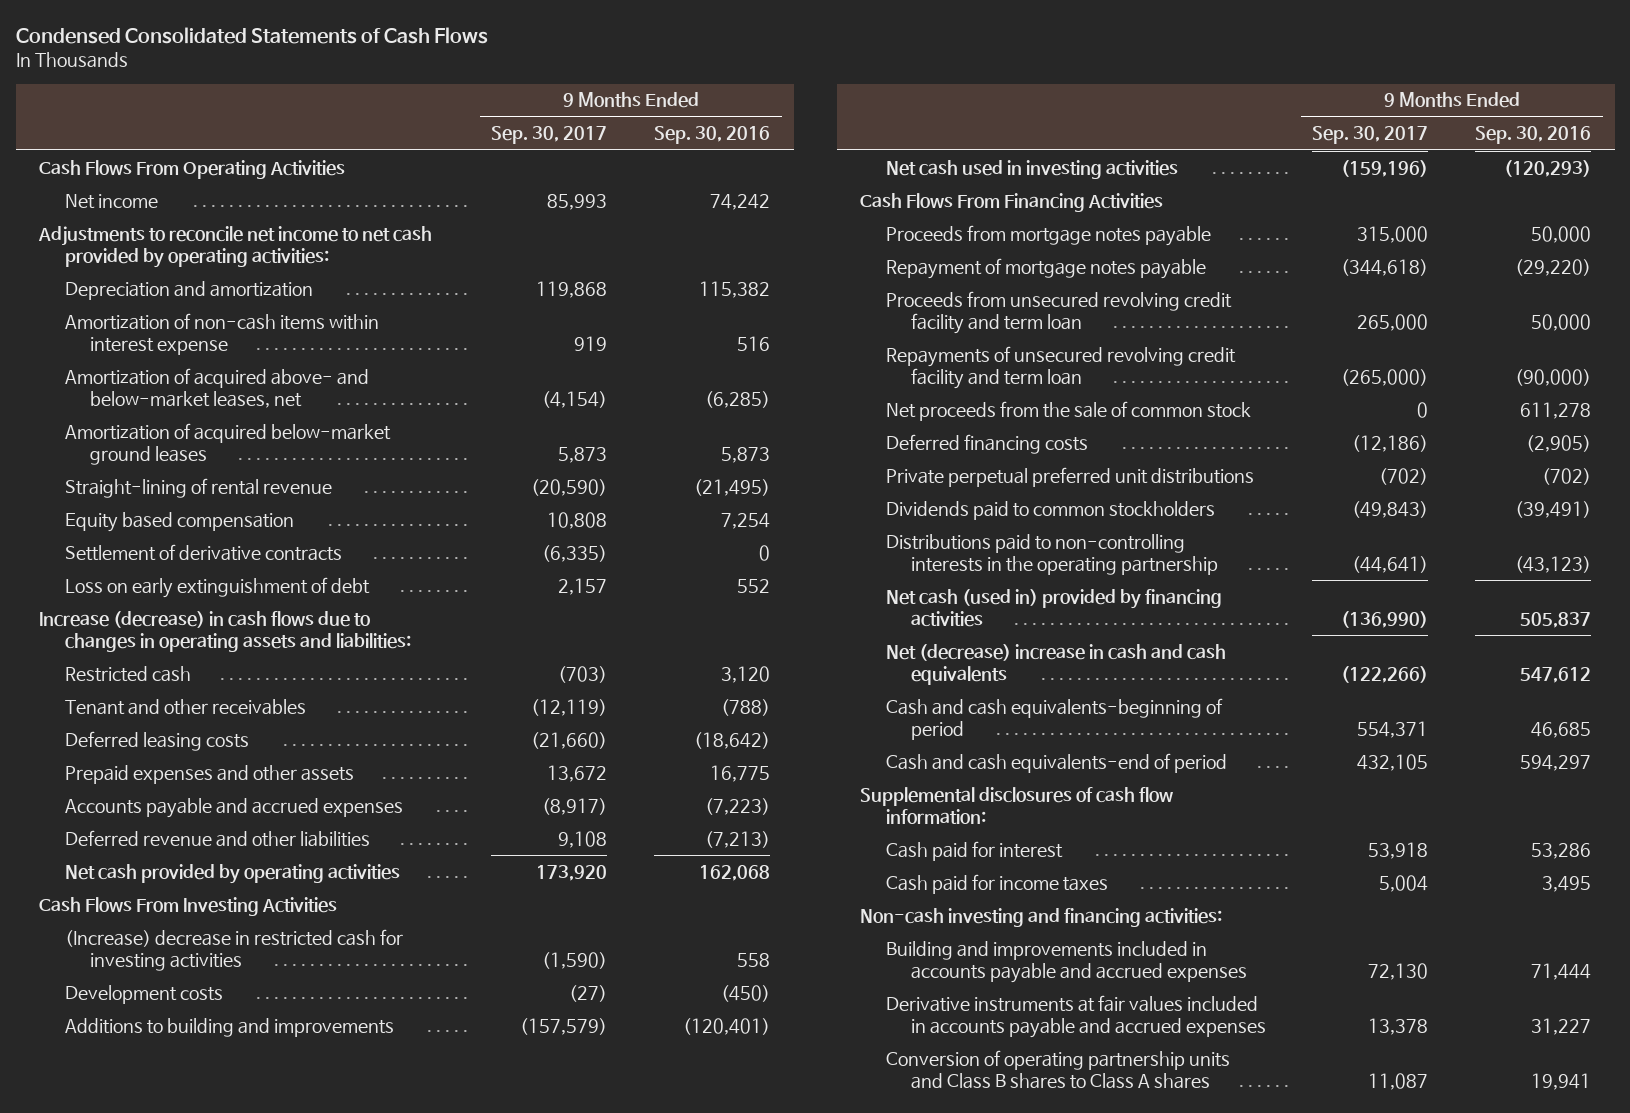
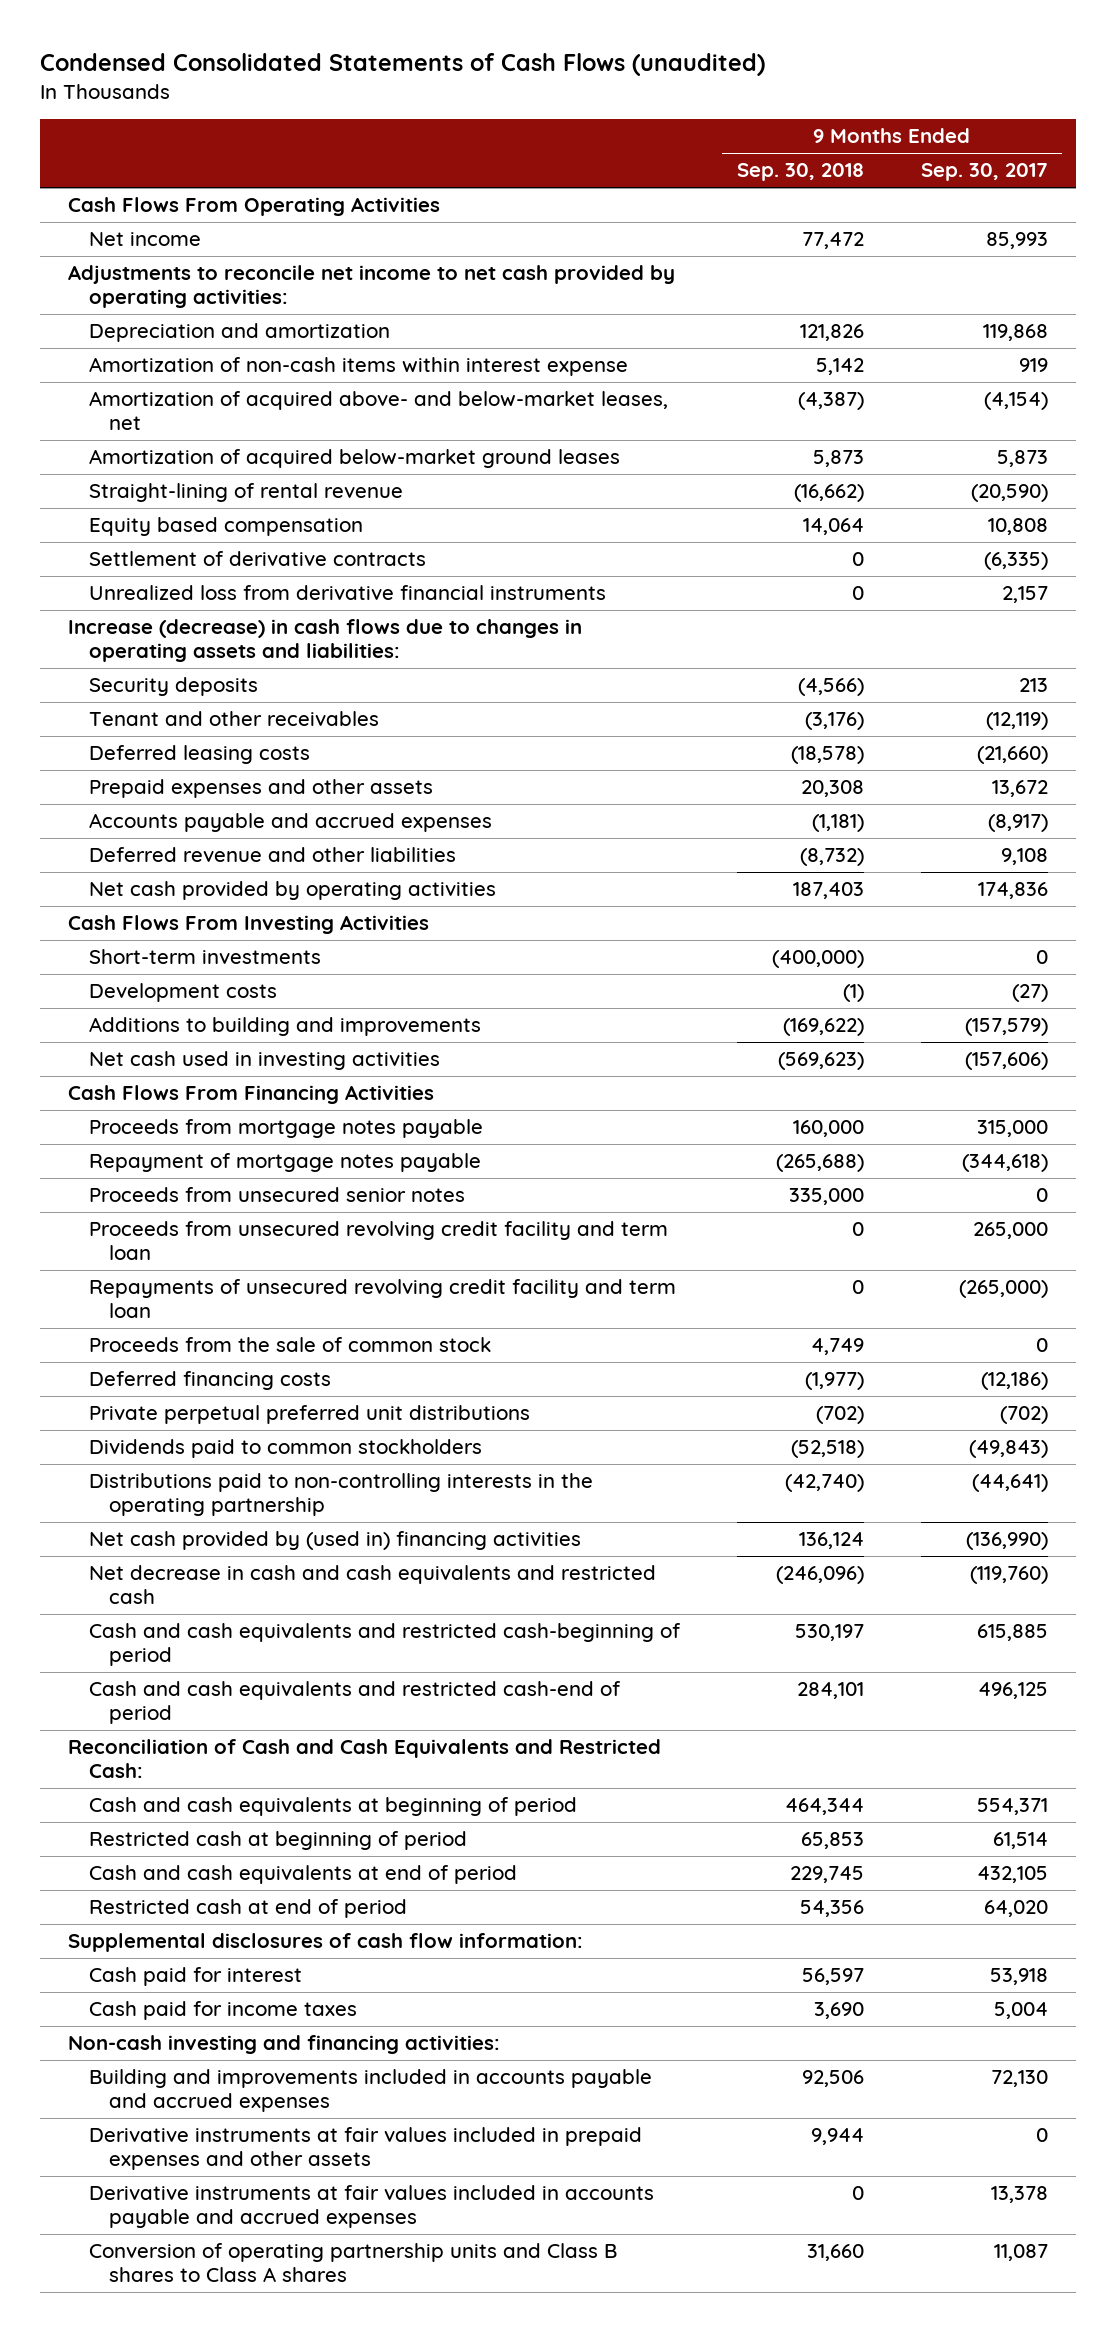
[15,26,488,44] Condensed Consolidated Statements of Cash Flows -> [39,53,765,77] Condensed Consolidated Statements of Cash Flows (unaudited)
[654,126,771,145] Sep. 30, 2016 -> none
none -> [736,163,864,182] Sep. 30, 2018
[64,576,370,598] Loss on early extinguishment of debt -> [88,585,606,601] Unrealized loss from derivative financial instruments
[64,665,191,682] Restricted cash -> none
none -> [88,677,258,697] Security deposits
[536,864,608,881] 173,920 -> [977,882,1048,900] 174,836
[64,928,403,972] (Increase) decrease in restricted cash for investing activities -> none
none -> [88,949,321,965] Short-term investments
[1341,159,1429,177] (159,196) -> [964,1052,1048,1071] (157,606)
none -> [88,1187,465,1203] Proceeds from unsecured senior notes
[885,400,1251,421] Net proceeds from the sale of common stock -> [88,1337,491,1353] Proceeds from the sale of common stock
[885,588,1222,628] Net cash (used in) provided by financing activities -> [88,1531,581,1551] Net cash provided by (used in) financing activities
[885,643,1226,686] Net (decrease) increase in cash and cash equivalents -> [88,1565,656,1605] Net decrease in cash and cash equivalents and restricted cash
[1341,666,1429,684] (122,266) -> [969,1566,1048,1585] (119,760)
none -> [88,1623,681,1667] Cash and cash equivalents and restricted cash-beginning of period
none -> [88,1681,621,1725] Cash and cash equivalents and restricted cash-end of period
none -> [68,1739,662,1779] Reconciliation of Cash and Cash Equivalents and Restricted Cash:
[885,697,1223,741] Cash and cash equivalents-beginning of period -> [88,1797,577,1817] Cash and cash equivalents at beginning of period
none -> [88,1831,467,1851] Restricted cash at beginning of period
[885,752,1227,773] Cash and cash equivalents-end of period -> [88,1865,517,1885] Cash and cash equivalents at end of period
none -> [88,1899,407,1919] Restricted cash at end of period
none -> [88,2127,642,2171] Derivative instruments at fair values included in prepaid expenses and other assets

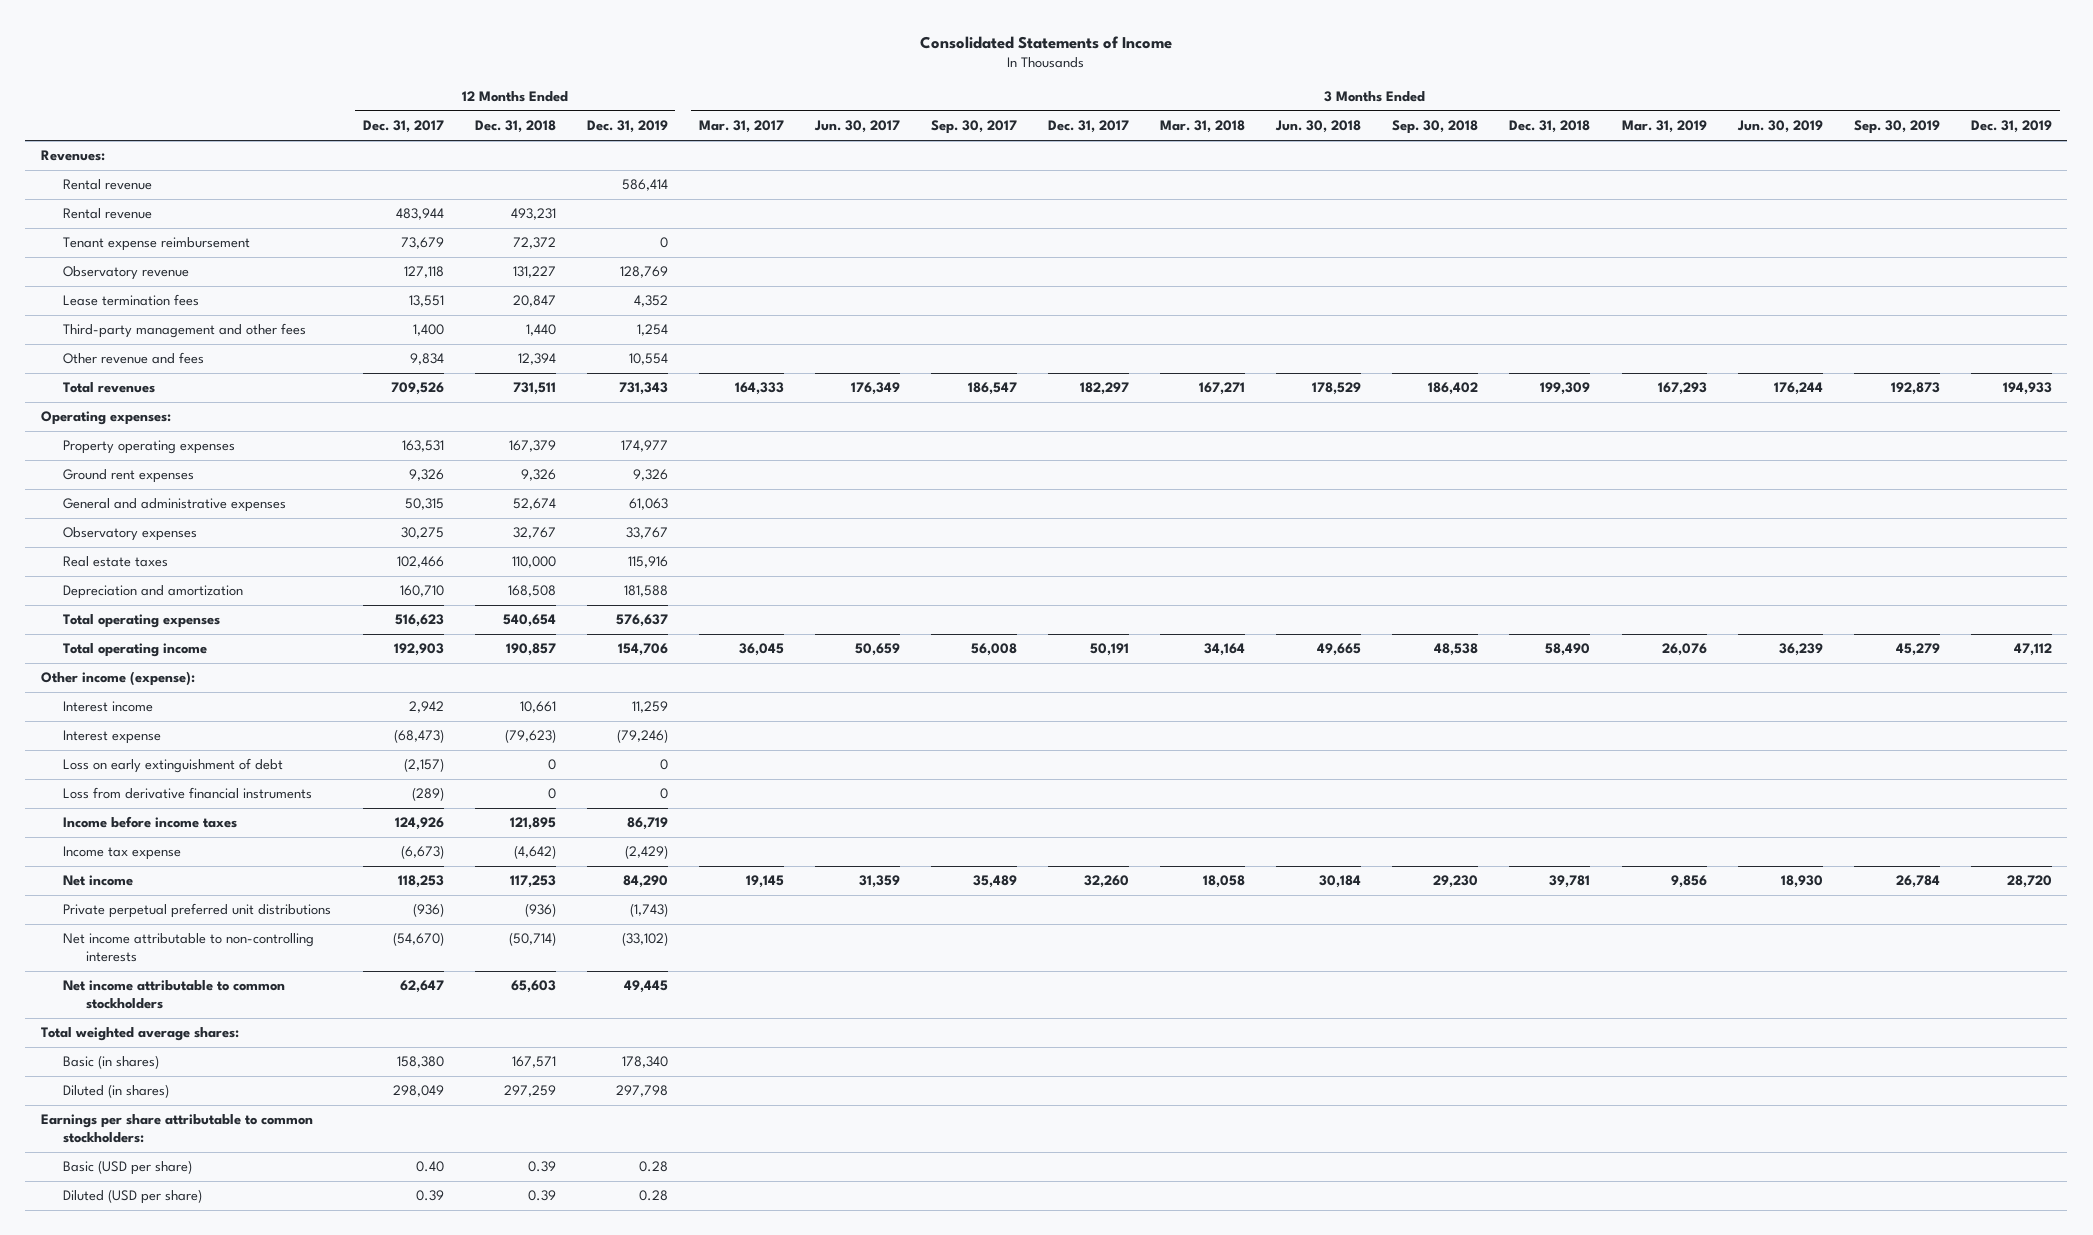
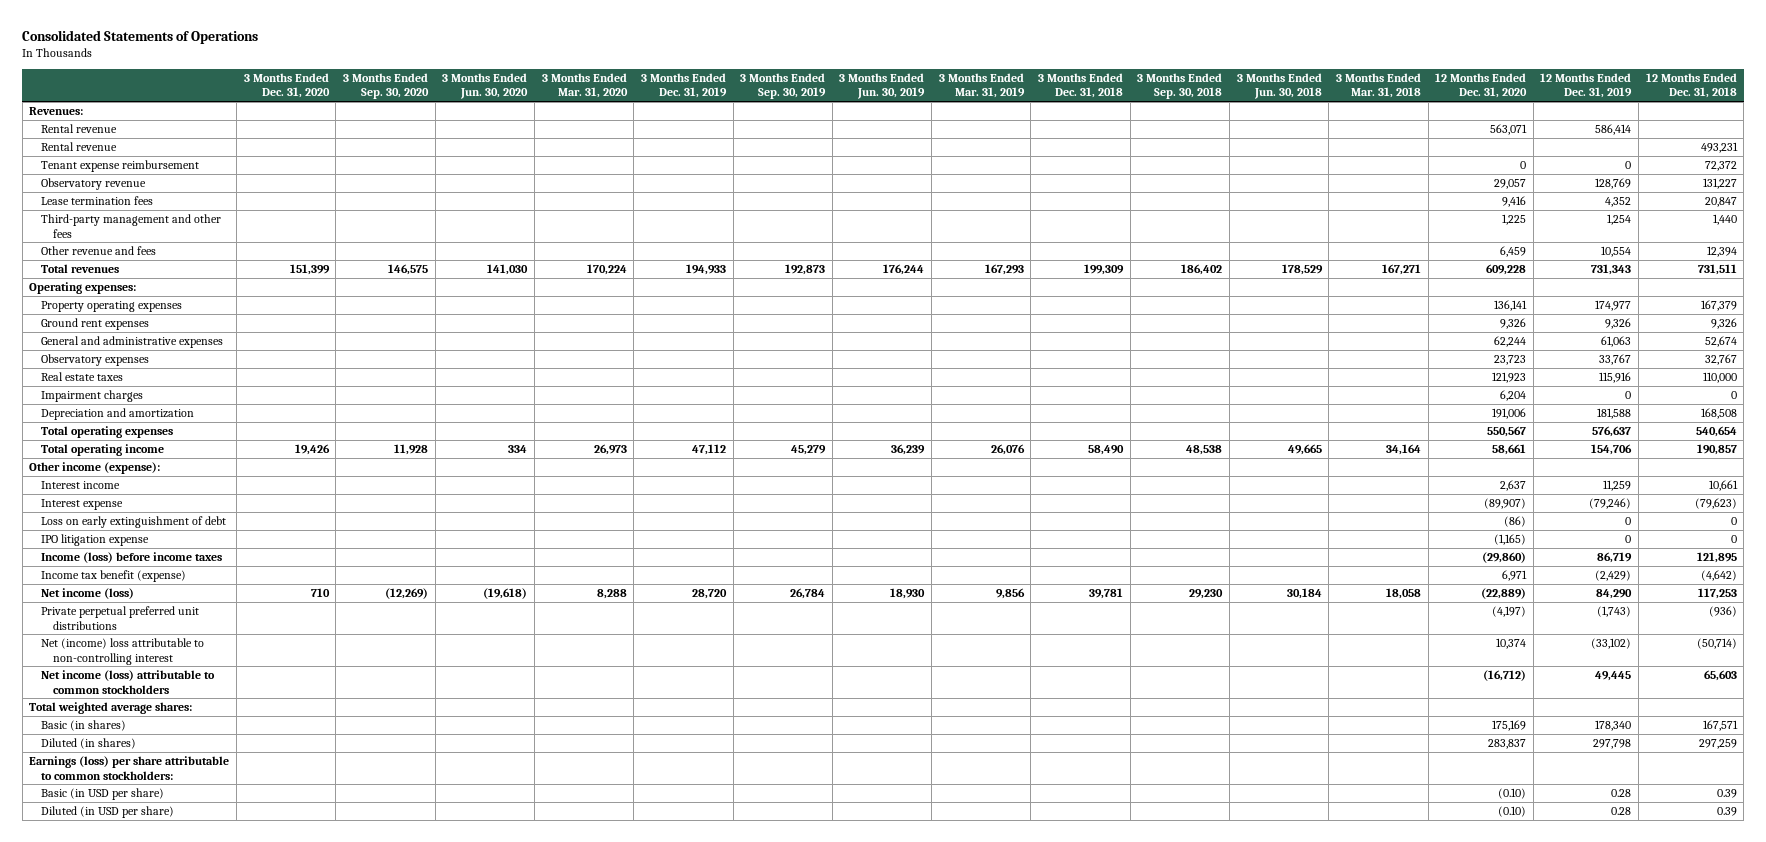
[920,35,1173,49] Consolidated Statements of Income -> [22,29,259,44] Consolidated Statements of Operations
[362,120,444,134] Dec. 31, 2017 -> none
[698,120,784,134] Mar. 31, 2017 -> none
[813,120,900,134] Jun. 30, 2017 -> none
[930,120,1017,135] Sep. 30, 2017 -> none
[1048,120,1130,134] Dec. 31, 2017 -> none
none -> [243,72,330,99] 3 Months Ended Dec. 31, 2020
none -> [342,72,429,100] 3 Months Ended Sep. 30, 2020
none -> [442,72,529,100] 3 Months Ended Jun. 30, 2020
none -> [541,72,628,99] 3 Months Ended Mar. 31, 2020
none -> [1435,72,1528,99] 12 Months Ended Dec. 31, 2020
none -> [41,389,144,402] Impairment charges
[63,787,313,800] Loss from derivative financial instruments -> none
none -> [41,533,150,546] IPO litigation expense
[63,816,238,829] Income before income taxes -> [41,551,223,563] Income (loss) before income taxes
[63,846,182,861] Income tax expense -> [41,569,187,582] Income tax benefit (expense)
[63,875,134,887] Net income -> [41,587,135,599] Net income (loss)
[63,933,315,963] Net income attributable to non-controlling interests -> [41,637,205,665] Net (income) loss attributable to non-controlling interest
[63,980,286,1010] Net income attributable to common stockholders -> [41,669,216,694] Net income (loss) attributable to common stockholders
[40,1114,313,1144] Earnings per share attributable to common stockholders: -> [29,755,230,780] Earnings (loss) per share attributable to common stockholders:
[63,1160,193,1176] Basic (USD per share) -> [41,787,165,800] Basic (in USD per share)
[63,1189,203,1205] Diluted (USD per share) -> [41,805,175,818] Diluted (in USD per share)

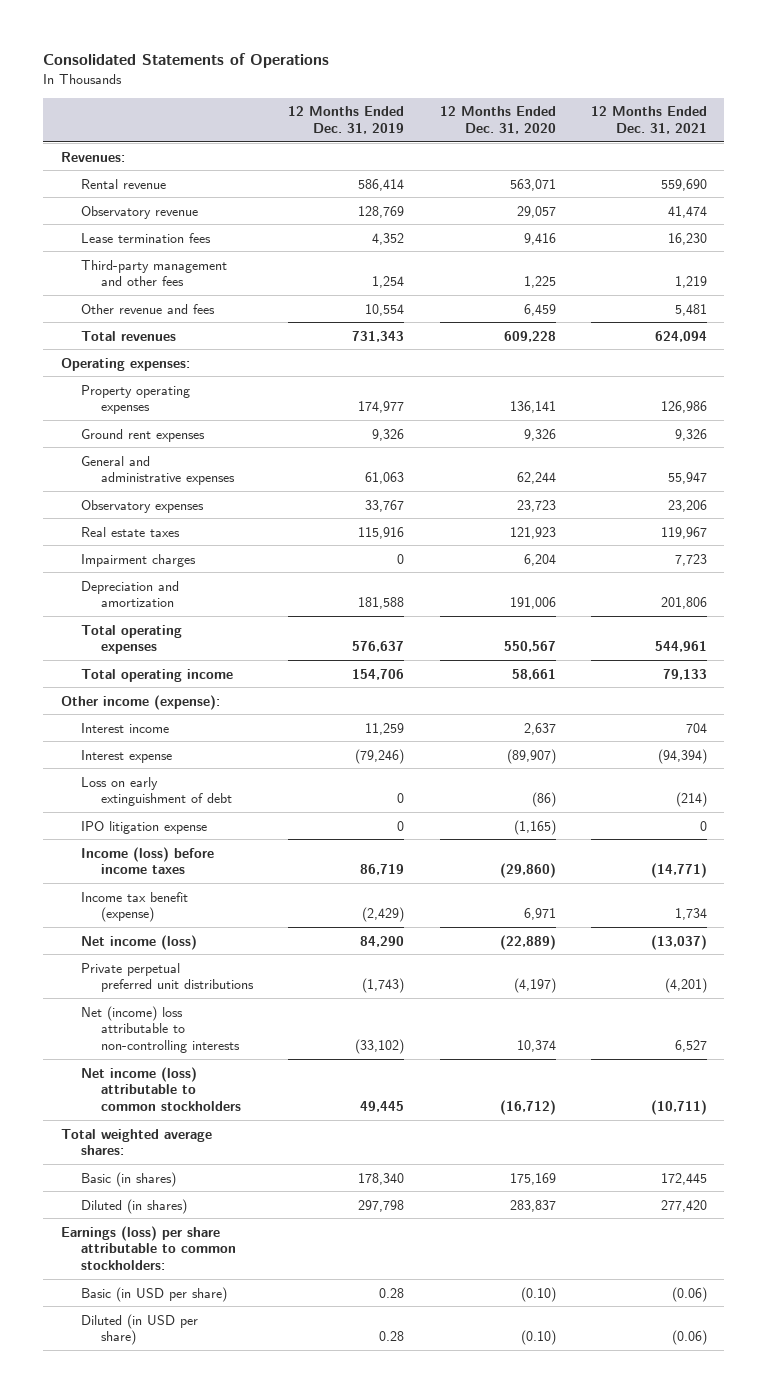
[243,72,330,99] 3 Months Ended Dec. 31, 2020 -> none
[342,72,429,100] 3 Months Ended Sep. 30, 2020 -> none
[442,72,529,100] 3 Months Ended Jun. 30, 2020 -> none
[541,72,628,99] 3 Months Ended Mar. 31, 2020 -> none
[640,72,727,99] 3 Months Ended Dec. 31, 2019 -> none
[740,72,827,100] 3 Months Ended Sep. 30, 2019 -> none
[839,72,926,100] 3 Months Ended Jun. 30, 2019 -> none
[938,72,1025,99] 3 Months Ended Mar. 31, 2019 -> none
[1038,72,1124,99] 3 Months Ended Dec. 31, 2018 -> none
[1137,72,1223,100] 3 Months Ended Sep. 30, 2018 -> none
[1236,72,1322,100] 3 Months Ended Jun. 30, 2018 -> none
[1335,72,1421,99] 3 Months Ended Mar. 31, 2018 -> none
[1645,72,1737,99] 12 Months Ended Dec. 31, 2018 -> none
none -> [590,106,707,135] 12 Months Ended Dec. 31, 2021
[41,141,118,151] Rental revenue -> none
[41,159,200,172] Tenant expense reimbursement -> none
[41,637,205,665] Net (income) loss attributable to non-controlling interest -> [81,1005,241,1053] Net (income) loss attributable to non-controlling interests

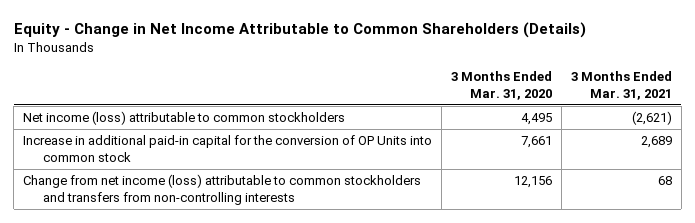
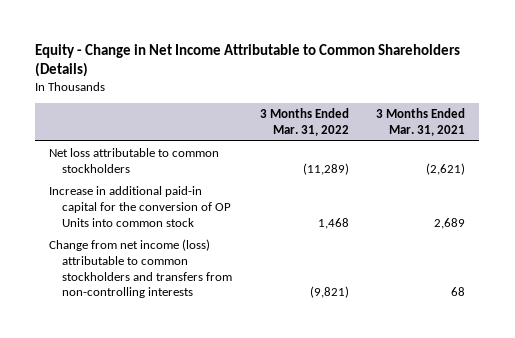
[451,71,553,100] 3 Months Ended Mar. 31, 2020 -> none
none -> [259,107,349,136] 3 Months Ended Mar. 31, 2022
[23,111,346,126] Net income (loss) attributable to common stockholders -> [49,147,220,173] Net loss attributable to common stockholders

